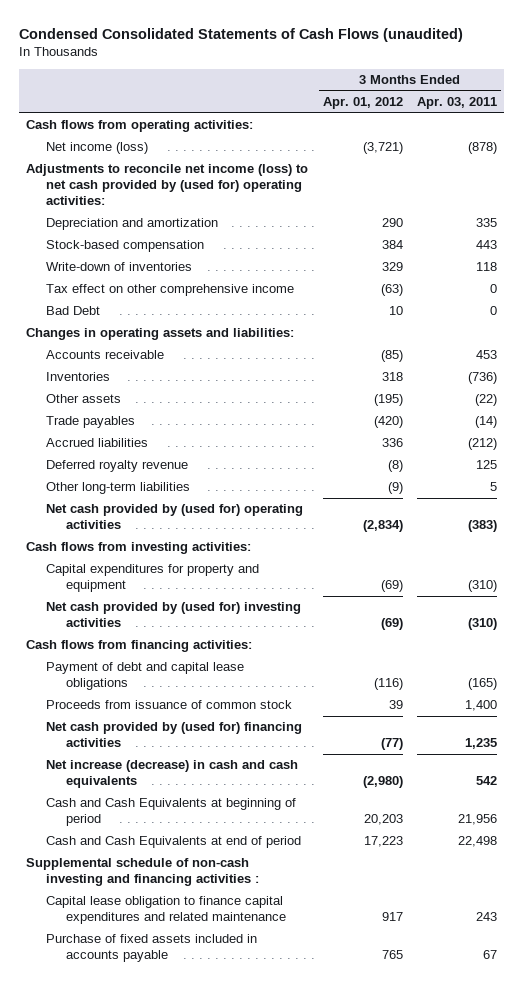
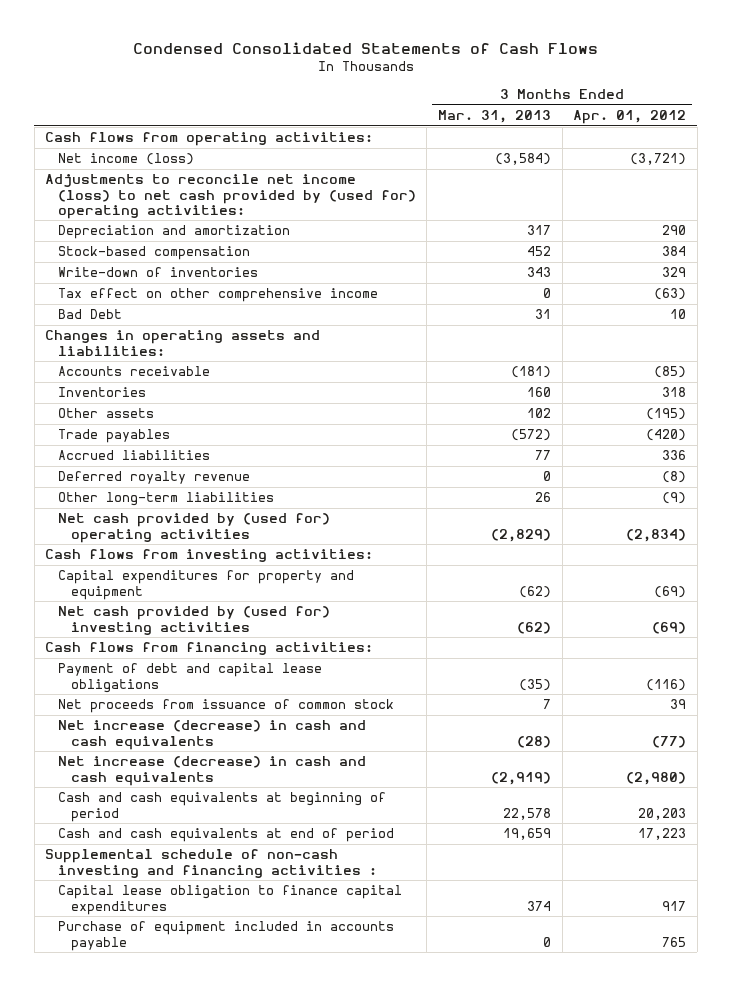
[18,27,463,42] Condensed Consolidated Statements of Cash Flows (unaudited) -> [132,41,598,54] Condensed Consolidated Statements of Cash Flows
[417,96,498,109] Apr. 03, 2011 -> none
none -> [438,110,552,124] Mar. 31, 2013
[46,700,293,710] Proceeds from issuance of common stock -> [57,699,394,714] Net proceeds from issuance of common stock
[46,722,303,748] Net cash provided by (used for) financing activities -> [57,720,366,750] Net increase (decrease) in cash and cash equivalents
[46,798,297,827] Cash and Cash Equivalents at beginning of period -> [57,792,386,822] Cash and cash equivalents at beginning of period
[46,836,302,849] Cash and Cash Equivalents at end of period -> [57,828,394,843] Cash and cash equivalents at end of period
[46,896,287,925] Capital lease obligation to finance capital expenditures and related maintenance -> [57,885,402,915] Capital lease obligation to finance capital expenditures
[46,934,258,963] Purchase of fixed assets included in accounts payable -> [57,921,394,951] Purchase of equipment included in accounts payable

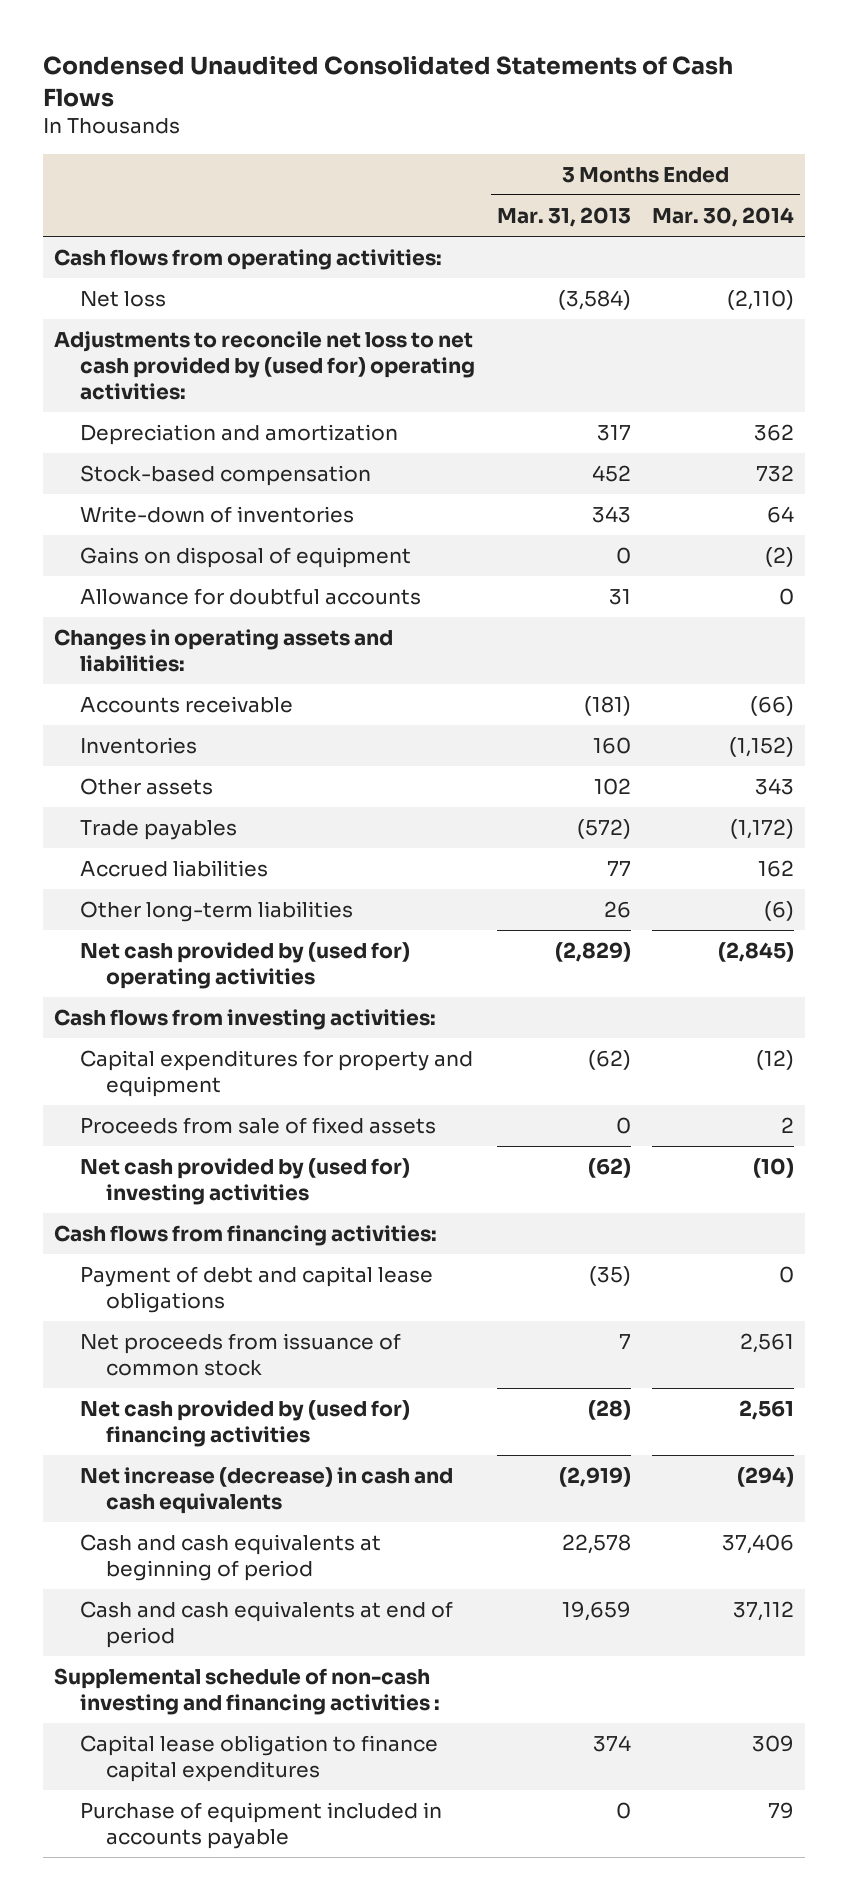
[132,41,598,54] Condensed Consolidated Statements of Cash Flows -> [42,55,733,107] Condensed Unaudited Consolidated Statements of Cash Flows
[573,110,687,125] Apr. 01, 2012 -> none
none -> [652,206,795,227] Mar. 30, 2014
[57,153,194,166] Net income (loss) -> [79,291,166,308] Net loss
[45,174,416,219] Adjustments to reconcile net income (loss) to net cash provided by (used for) operating activities: -> [53,331,475,401] Adjustments to reconcile net loss to net cash provided by (used for) operating activities:
[57,288,378,303] Tax effect on other comprehensive income -> none
none -> [79,547,411,569] Gains on disposal of equipment
[57,309,122,320] Bad Debt -> [79,588,421,606] Allowance for doubtful accounts
[57,471,250,485] Deferred royalty revenue -> none
none -> [79,1117,436,1135] Proceeds from sale of fixed assets
[57,720,366,750] Net increase (decrease) in cash and cash equivalents -> [79,1400,410,1448] Net cash provided by (used for) financing activities

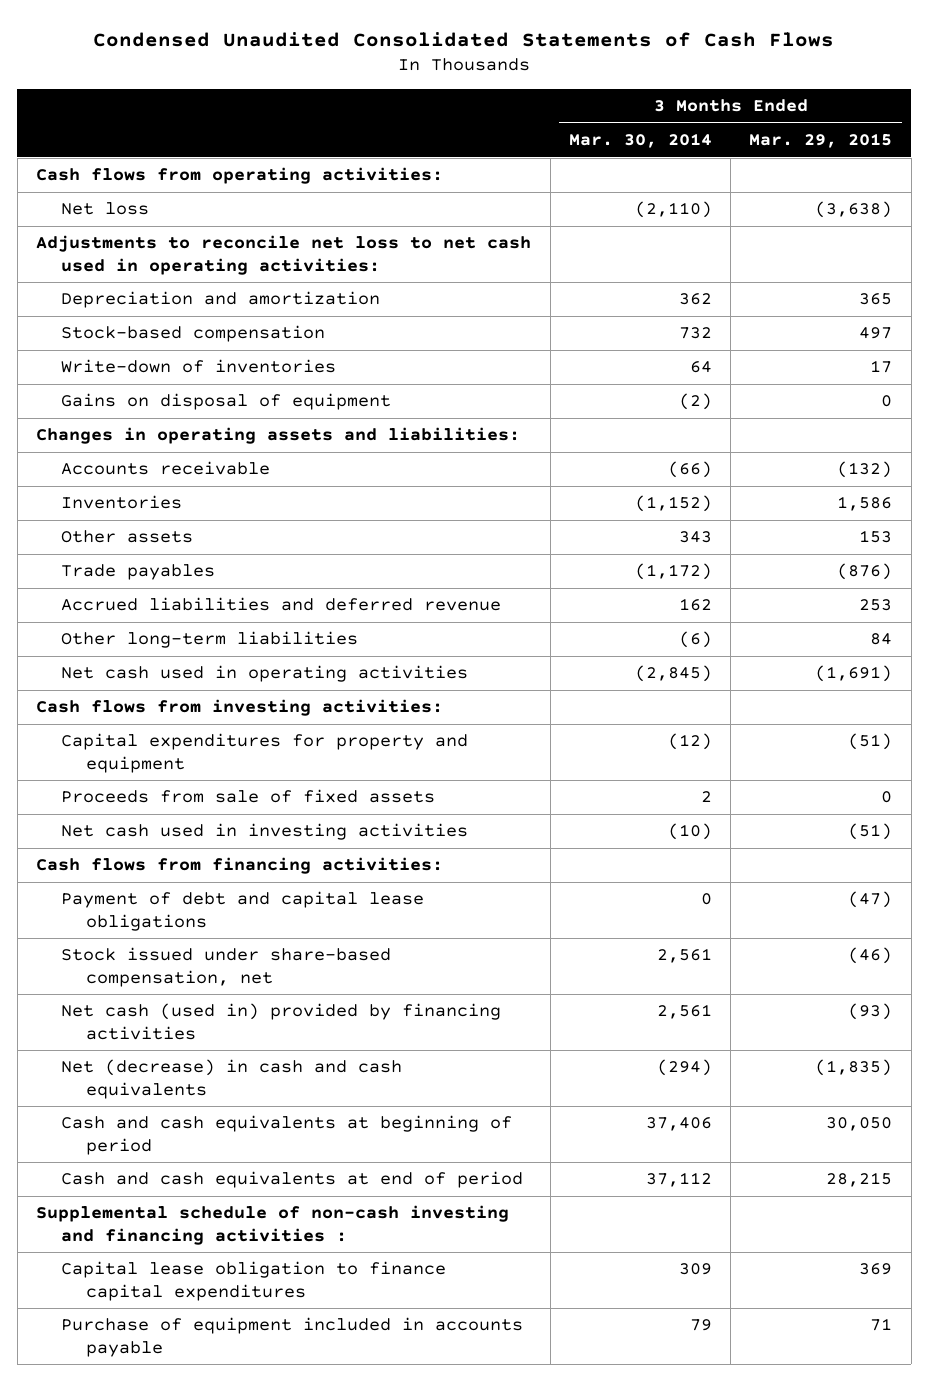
[496,206,631,227] Mar. 31, 2013 -> none
none -> [749,133,893,149] Mar. 29, 2015
[53,331,475,401] Adjustments to reconcile net loss to net cash provided by (used for) operating activities: -> [36,235,532,275] Adjustments to reconcile net loss to net cash used in operating activities:
[79,588,421,606] Allowance for doubtful accounts -> none
[79,860,268,878] Accrued liabilities -> [61,597,502,612] Accrued liabilities and deferred revenue
[79,942,410,990] Net cash provided by (used for) operating activities -> [61,665,469,683] Net cash used in operating activities
[79,1158,410,1206] Net cash provided by (used for) investing activities -> [61,823,469,841] Net cash used in investing activities
[79,1333,401,1377] Net proceeds from issuance of common stock -> [61,947,392,987] Stock issued under share-based compensation, net
[79,1400,410,1448] Net cash provided by (used for) financing activities -> [61,1003,502,1040] Net cash (used in) provided by financing activities
[79,1467,453,1515] Net increase (decrease) in cash and cash equivalents -> [61,1059,403,1099] Net (decrease) in cash and cash equivalents

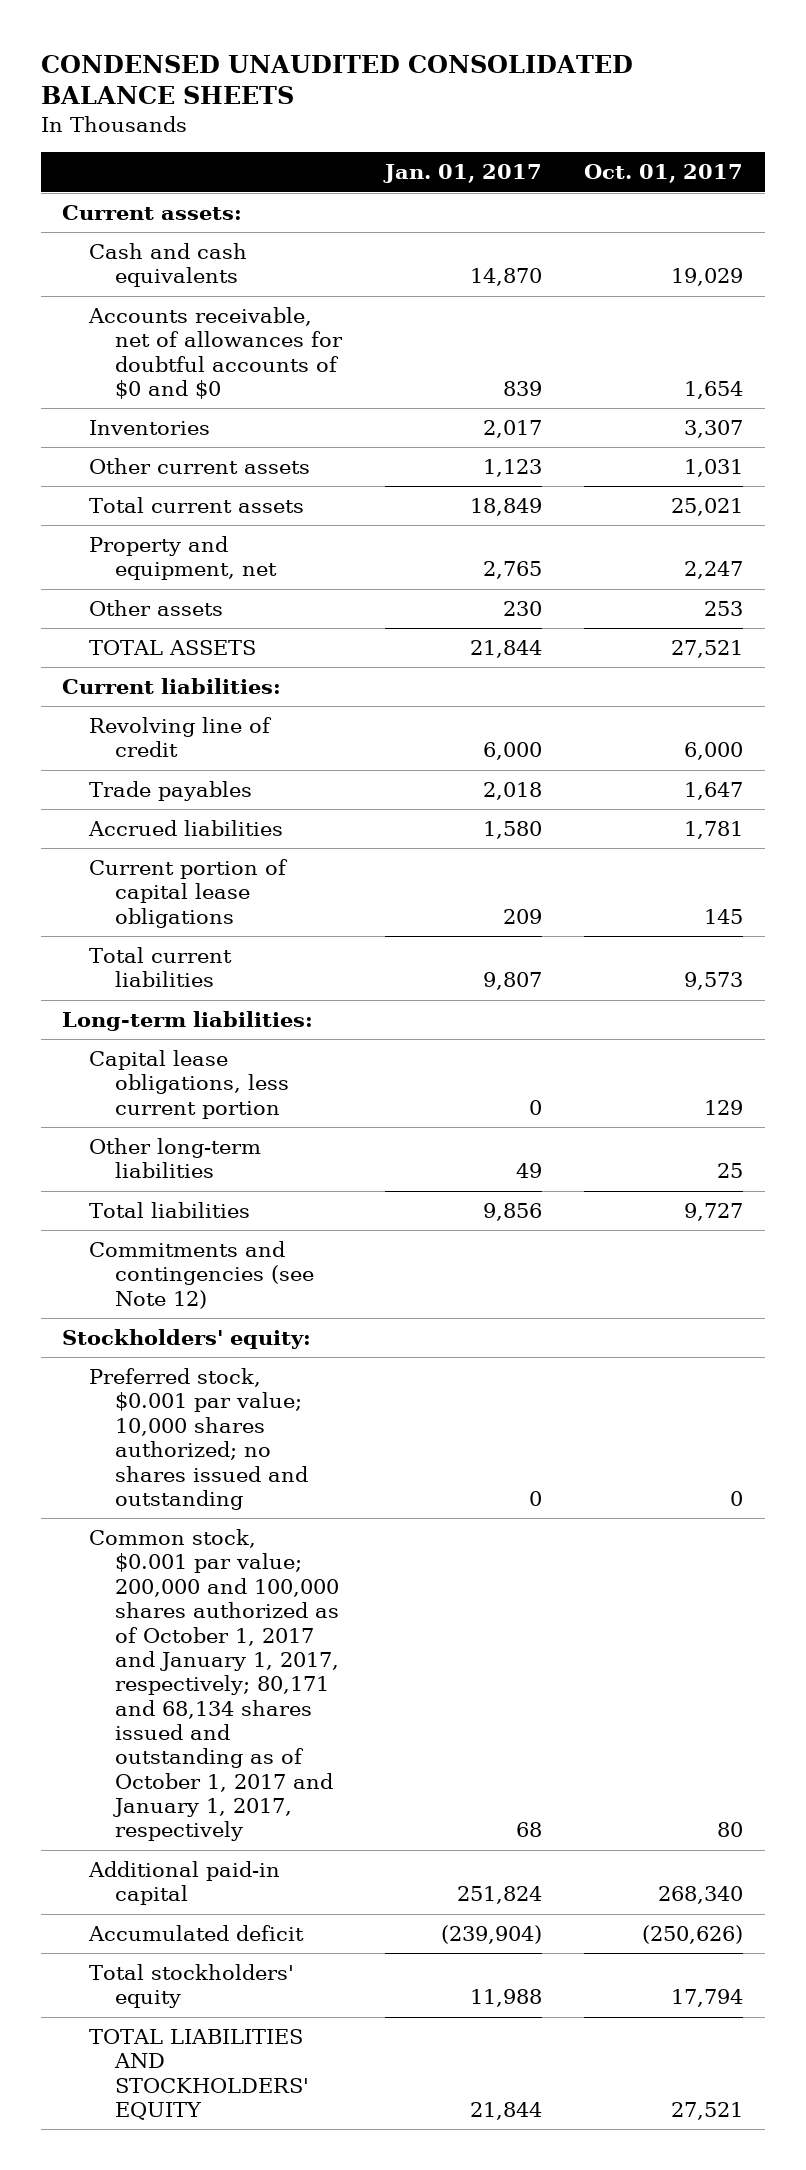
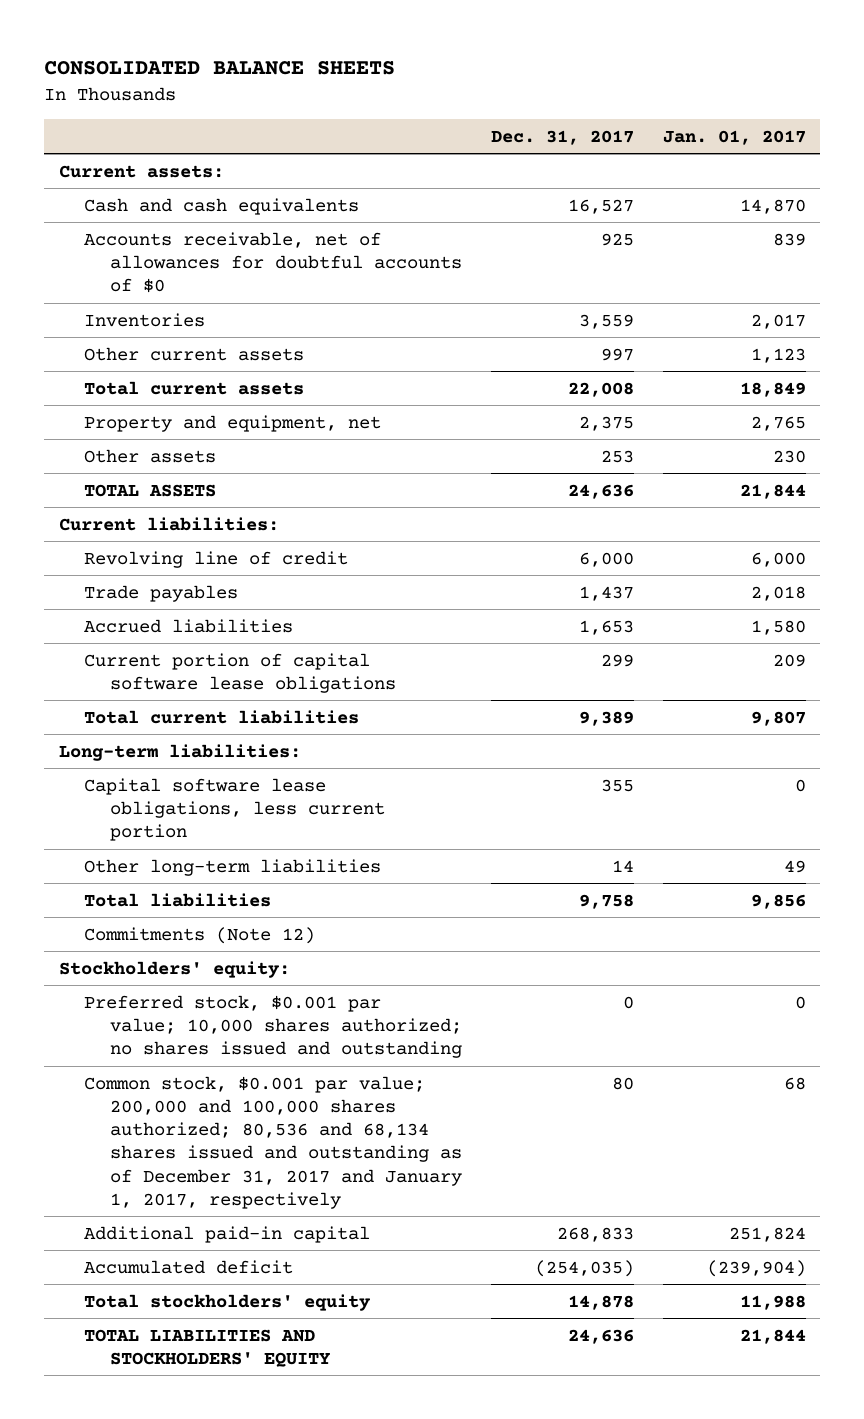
[41,54,634,105] CONDENSED UNAUDITED CONSOLIDATED BALANCE SHEETS -> [44,60,396,75] CONSOLIDATED BALANCE SHEETS
[584,164,744,184] Oct. 01, 2017 -> none
none -> [491,129,635,145] Dec. 31, 2017
[87,307,344,400] Accounts receivable, net of allowances for doubtful accounts of $0 and $0 -> [84,231,463,294] Accounts receivable, net of allowances for doubtful accounts of $0
[88,859,288,928] Current portion of capital lease obligations -> [84,652,397,693] Current portion of capital software lease obligations
[88,1050,290,1119] Capital lease obligations, less current portion -> [84,777,386,842] Capital software lease obligations, less current portion
[88,1241,315,1309] Commitments and contingencies (see Note 12) -> [84,926,316,944] Commitments (Note 12)
[88,1529,340,1842] Common stock, $0.001 par value; 200,000 and 100,000 shares authorized as of October 1, 2017 and January 1, 2017, respectively; 80,171 and 68,134 shares issued and outstanding as of October 1, 2017 and January 1, 2017, respectively -> [84,1075,463,1209] Common stock, $0.001 par value; 200,000 and 100,000 shares authorized; 80,536 and 68,134 shares issued and outstanding as of December 31, 2017 and January 1, 2017, respectively

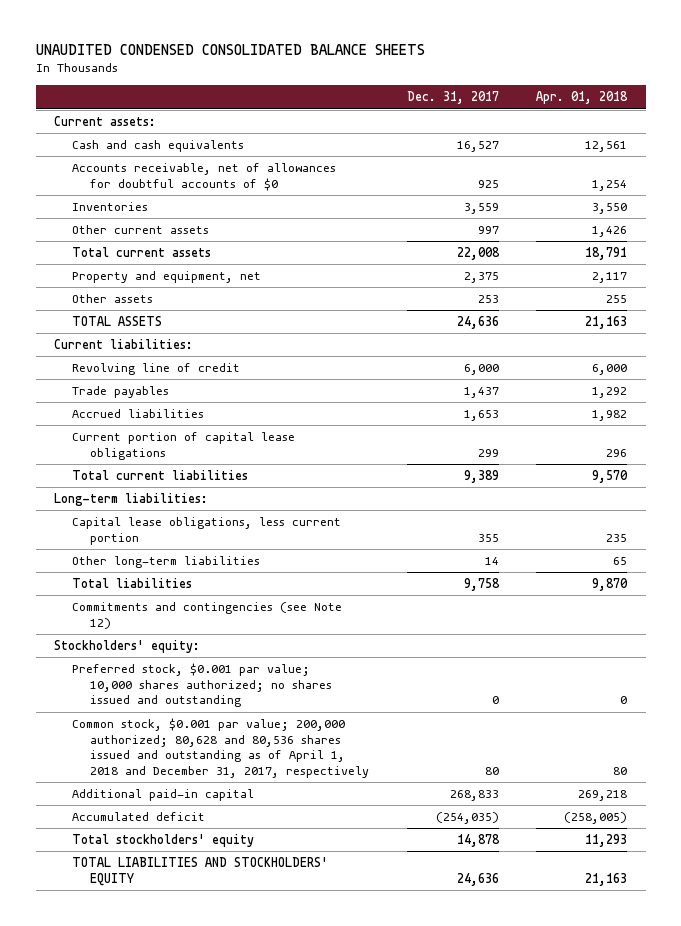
[44,60,396,75] CONSOLIDATED BALANCE SHEETS -> [35,44,425,56] UNAUDITED CONDENSED CONSOLIDATED BALANCE SHEETS
[662,129,806,145] Jan. 01, 2017 -> none
none -> [535,91,628,105] Apr. 01, 2018
[84,652,397,693] Current portion of capital software lease obligations -> [72,432,296,460] Current portion of capital lease obligations
[84,777,386,842] Capital software lease obligations, less current portion -> [72,517,342,545] Capital lease obligations, less current portion
[84,926,316,944] Commitments (Note 12) -> [72,602,343,629] Commitments and contingencies (see Note 12)
[84,1075,463,1209] Common stock, $0.001 par value; 200,000 and 100,000 shares authorized; 80,536 and 68,134 shares issued and outstanding as of December 31, 2017 and January 1, 2017, respectively -> [72,718,370,779] Common stock, $0.001 par value; 200,000 authorized; 80,628 and 80,536 shares issued and outstanding as of April 1, 2018 and December 31, 2017, respectively

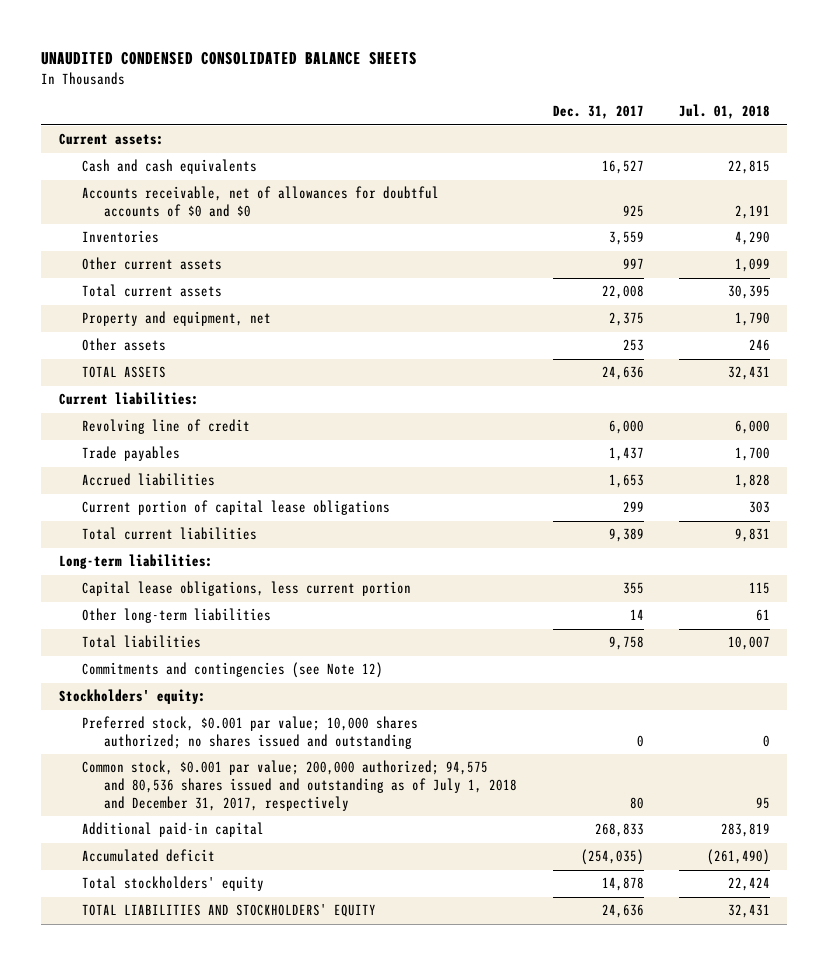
[535,91,628,105] Apr. 01, 2018 -> none
none -> [678,104,770,120] Jul. 01, 2018
[72,163,337,191] Accounts receivable, net of allowances for doubtful accounts of $0 -> [81,186,439,218] Accounts receivable, net of allowances for doubtful accounts of $0 and $0
[72,718,370,779] Common stock, $0.001 par value; 200,000 authorized; 80,628 and 80,536 shares issued and outstanding as of April 1, 2018 and December 31, 2017, respectively -> [81,760,518,811] Common stock, $0.001 par value; 200,000 authorized; 94,575 and 80,536 shares issued and outstanding as of July 1, 2018 and December 31, 2017, respectively

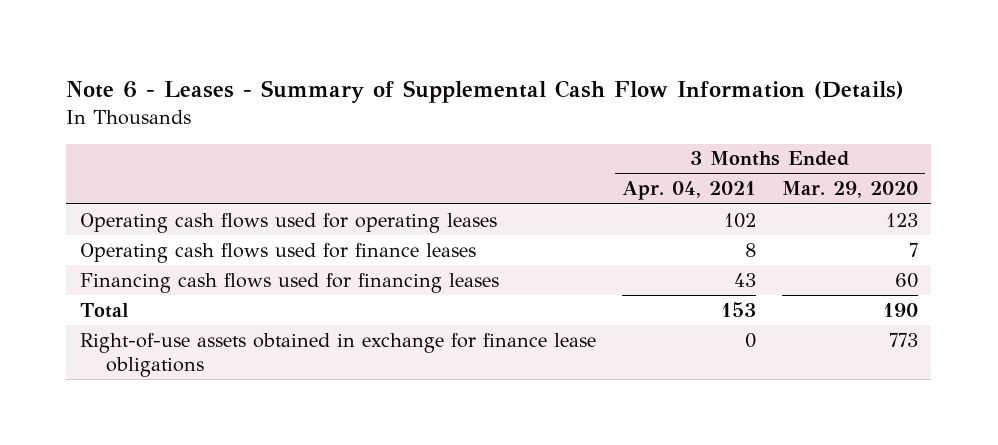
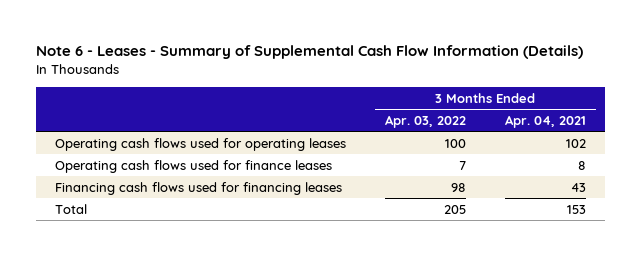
[782,181,919,199] Mar. 29, 2020 -> none
none -> [385,115,467,129] Apr. 03, 2022
[79,332,596,377] Right-of-use assets obtained in exchange for finance lease obligations -> none

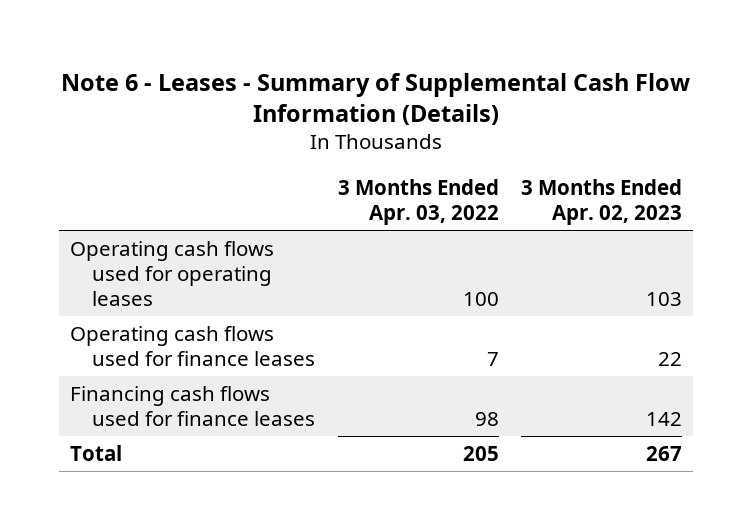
[504,115,586,129] Apr. 04, 2021 -> none
none -> [521,178,683,225] 3 Months Ended Apr. 02, 2023
[55,181,343,195] Financing cash flows used for financing leases -> [70,385,316,427] Financing cash flows used for finance leases

